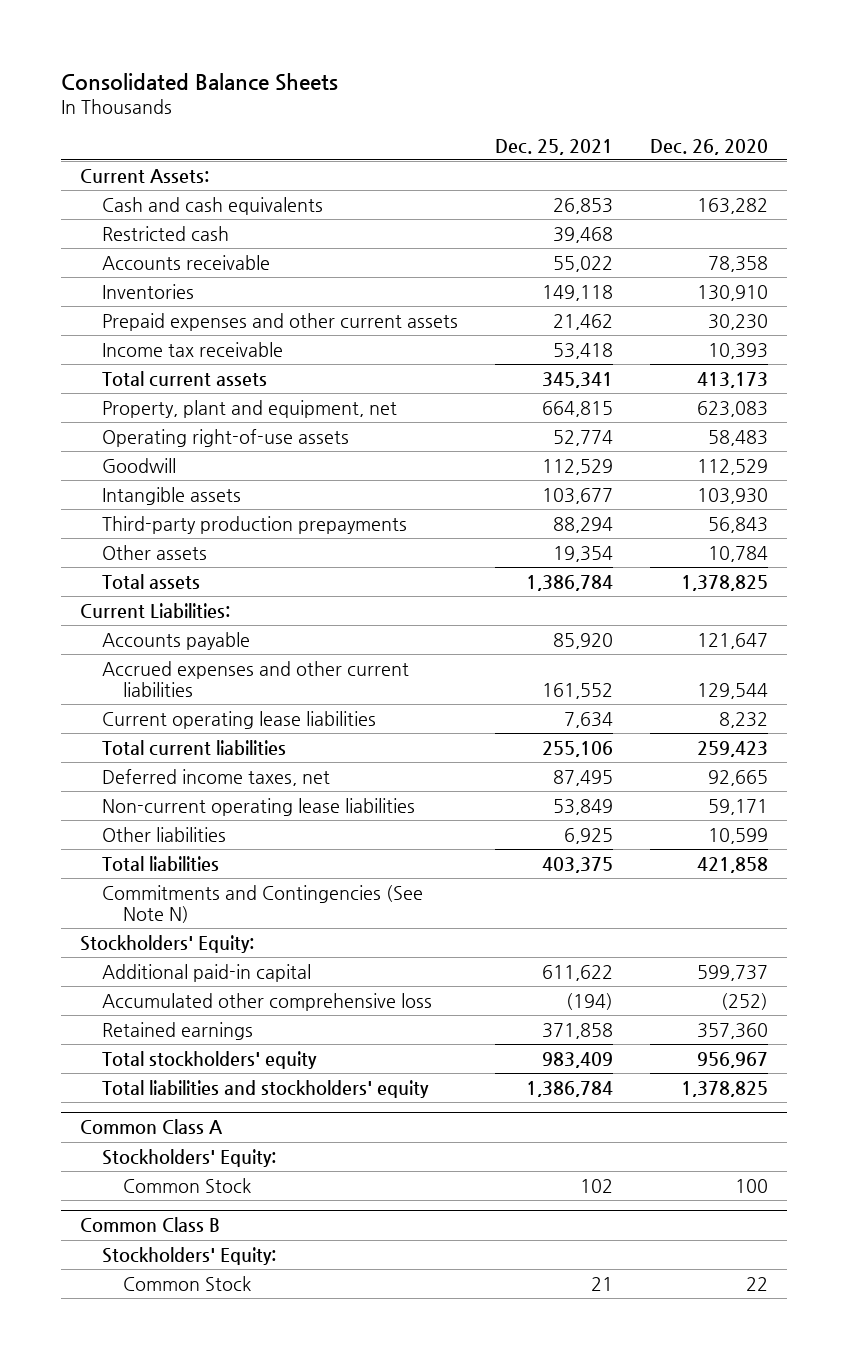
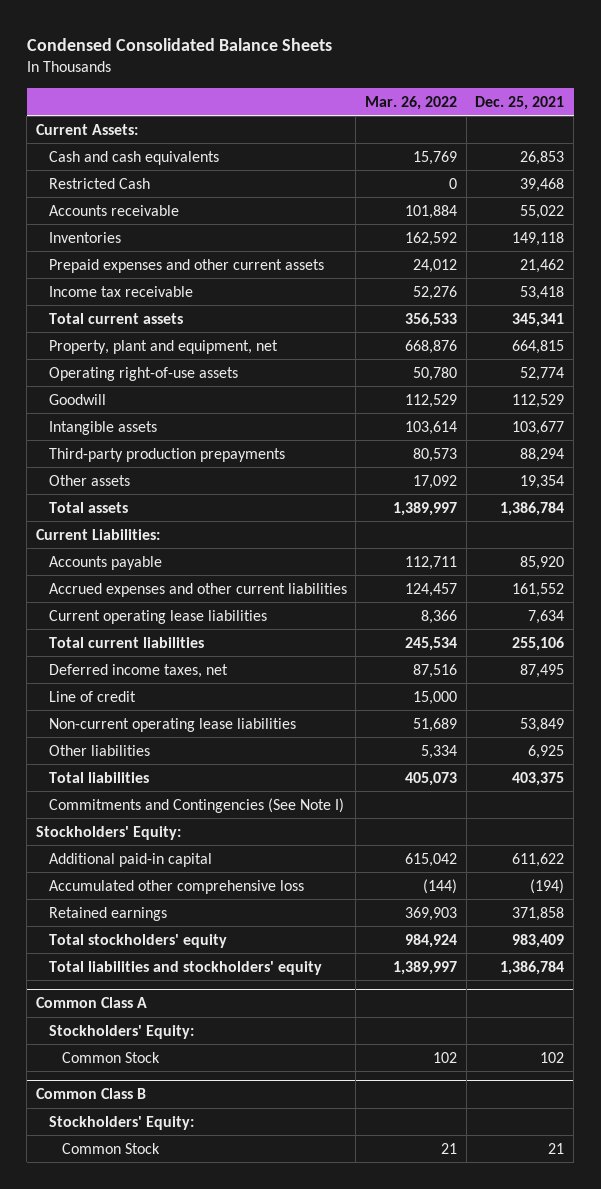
[61,73,339,92] Consolidated Balance Sheets -> [26,38,332,52] Condensed Consolidated Balance Sheets
[650,138,769,155] Dec. 26, 2020 -> none
none -> [365,95,458,110] Mar. 26, 2022
[101,225,229,241] Restricted cash -> [48,177,150,189] Restricted Cash
none -> [48,690,136,702] Line of credit
[101,884,423,924] Commitments and Contingencies (See Note N) -> [48,797,344,813] Commitments and Contingencies (See Note I)

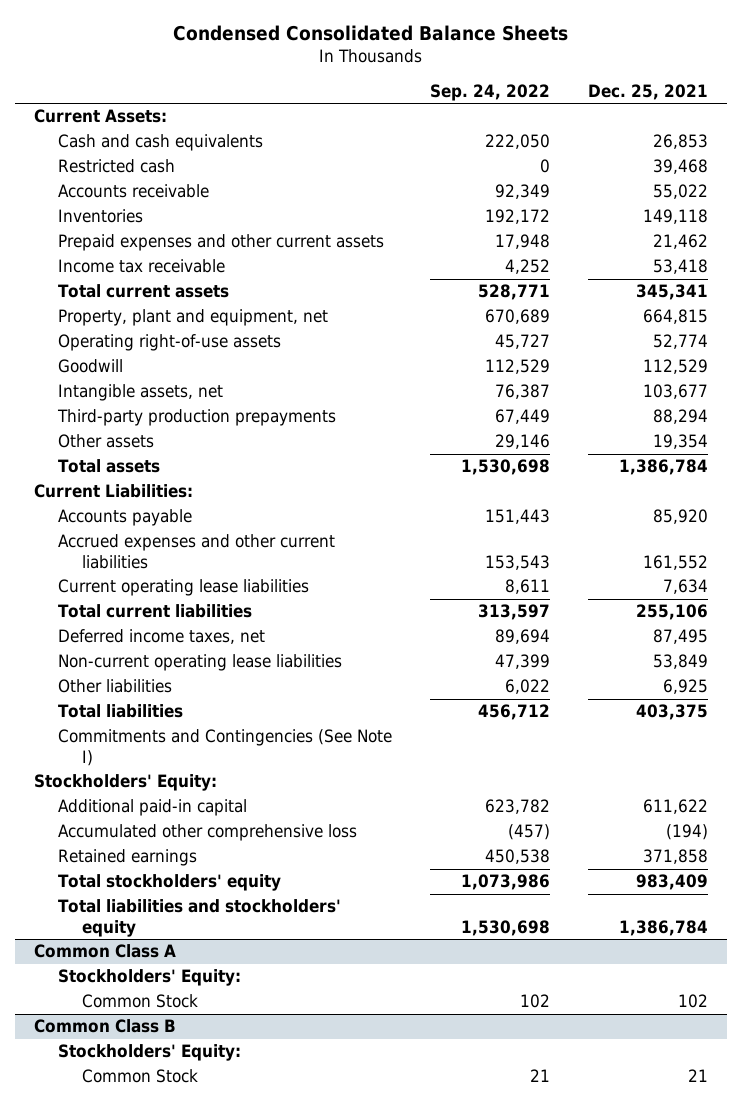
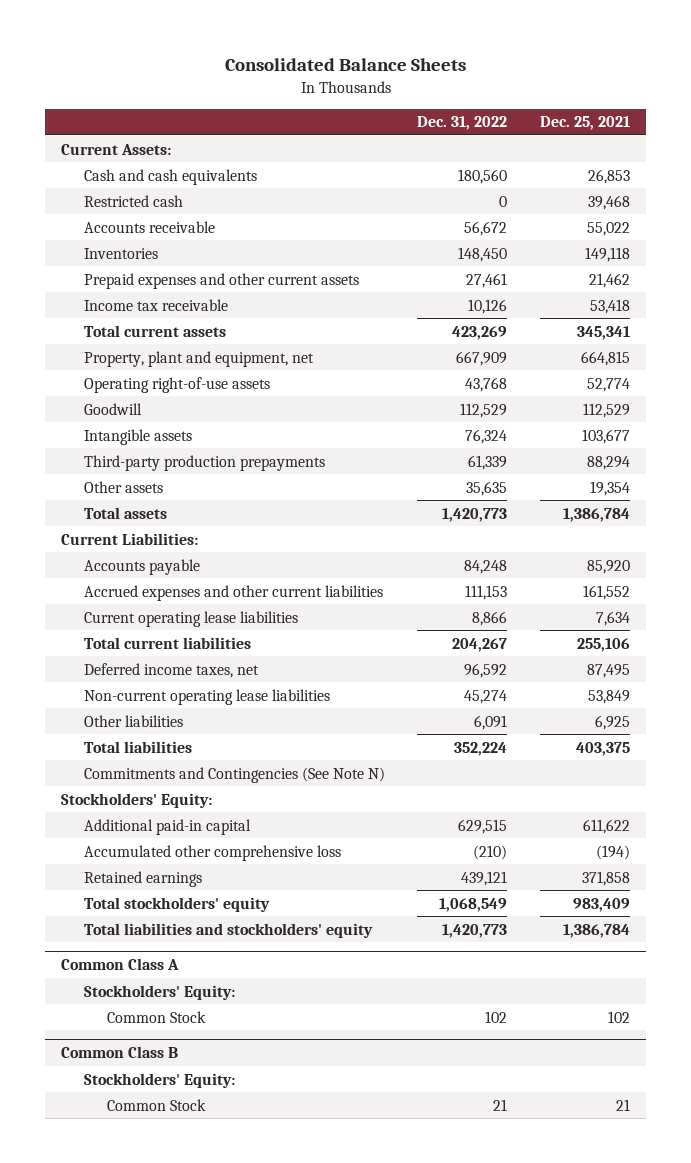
[172,25,568,42] Condensed Consolidated Balance Sheets -> [224,57,466,71] Consolidated Balance Sheets
[429,84,550,102] Sep. 24, 2022 -> none
none -> [417,116,508,131] Dec. 31, 2022
[57,384,223,402] Intangible assets, net -> [84,428,193,445] Intangible assets
[57,729,392,766] Commitments and Contingencies (See Note I) -> [84,766,386,783] Commitments and Contingencies (See Note N)

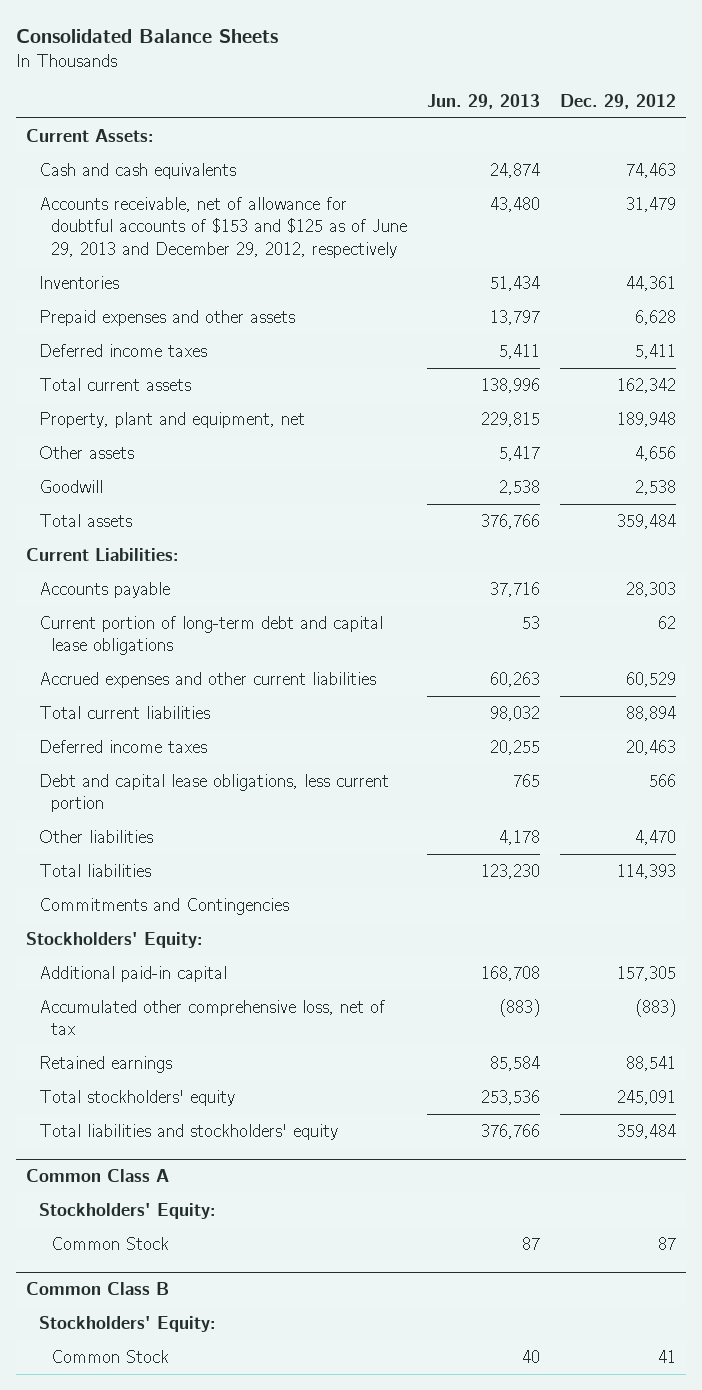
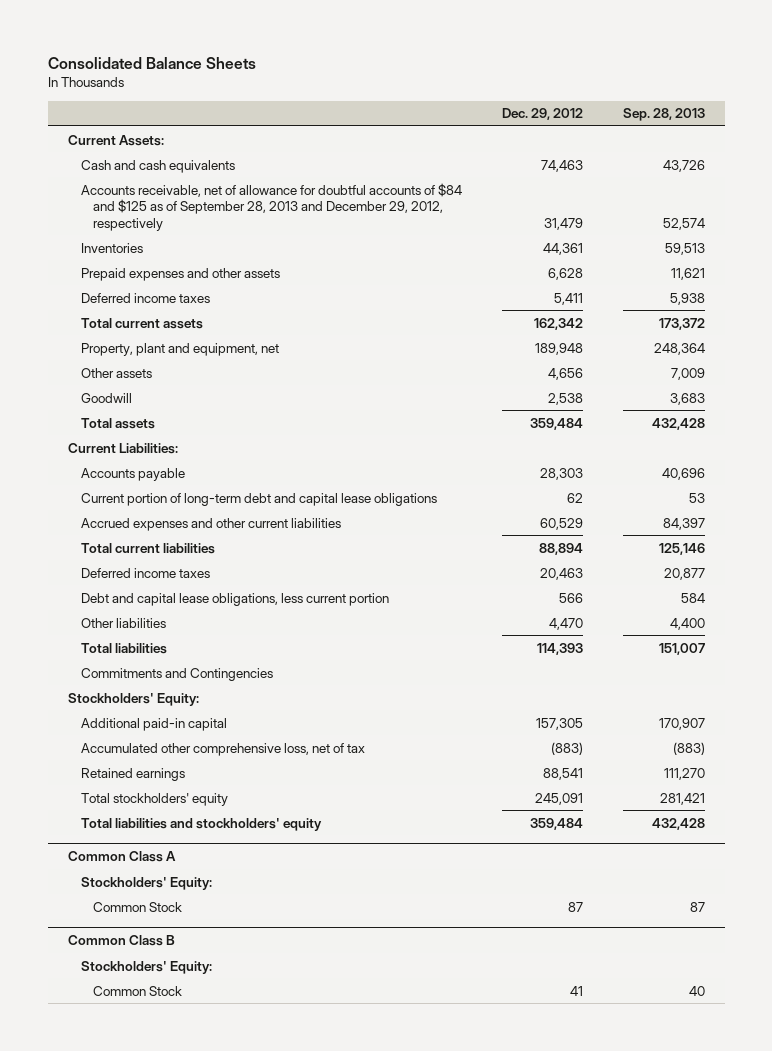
[426,93,540,109] Jun. 29, 2013 -> none
none -> [622,108,705,122] Sep. 28, 2013
[38,196,407,258] Accounts receivable, net of allowance for doubtful accounts of $153 and $125 as of June 29, 2013 and December 29, 2012, respectively -> [80,182,462,231] Accounts receivable, net of allowance for doubtful accounts of $84 and $125 as of September 28, 2013 and December 29, 2012, respectively

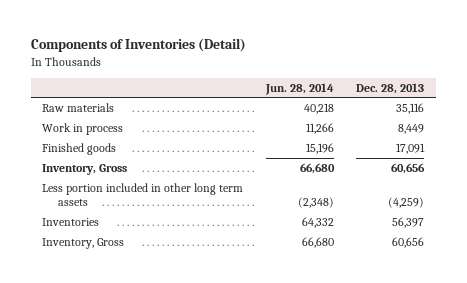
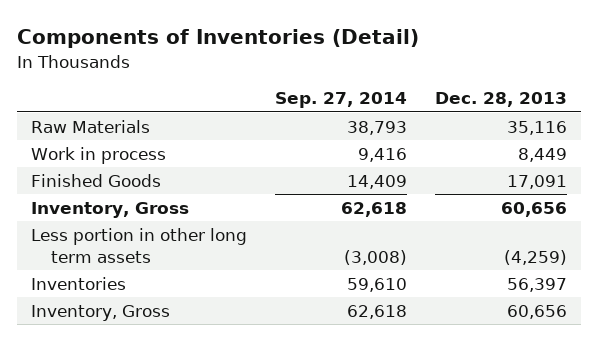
[264,82,334,95] Jun. 28, 2014 -> none
none -> [275,92,408,109] Sep. 27, 2014
[42,102,115,112] Raw materials -> [31,119,151,133] Raw Materials
[42,142,117,155] Finished goods -> [31,173,162,187] Finished Goods
[42,182,244,207] Less portion included in other long term assets -> [31,227,248,263] Less portion in other long term assets

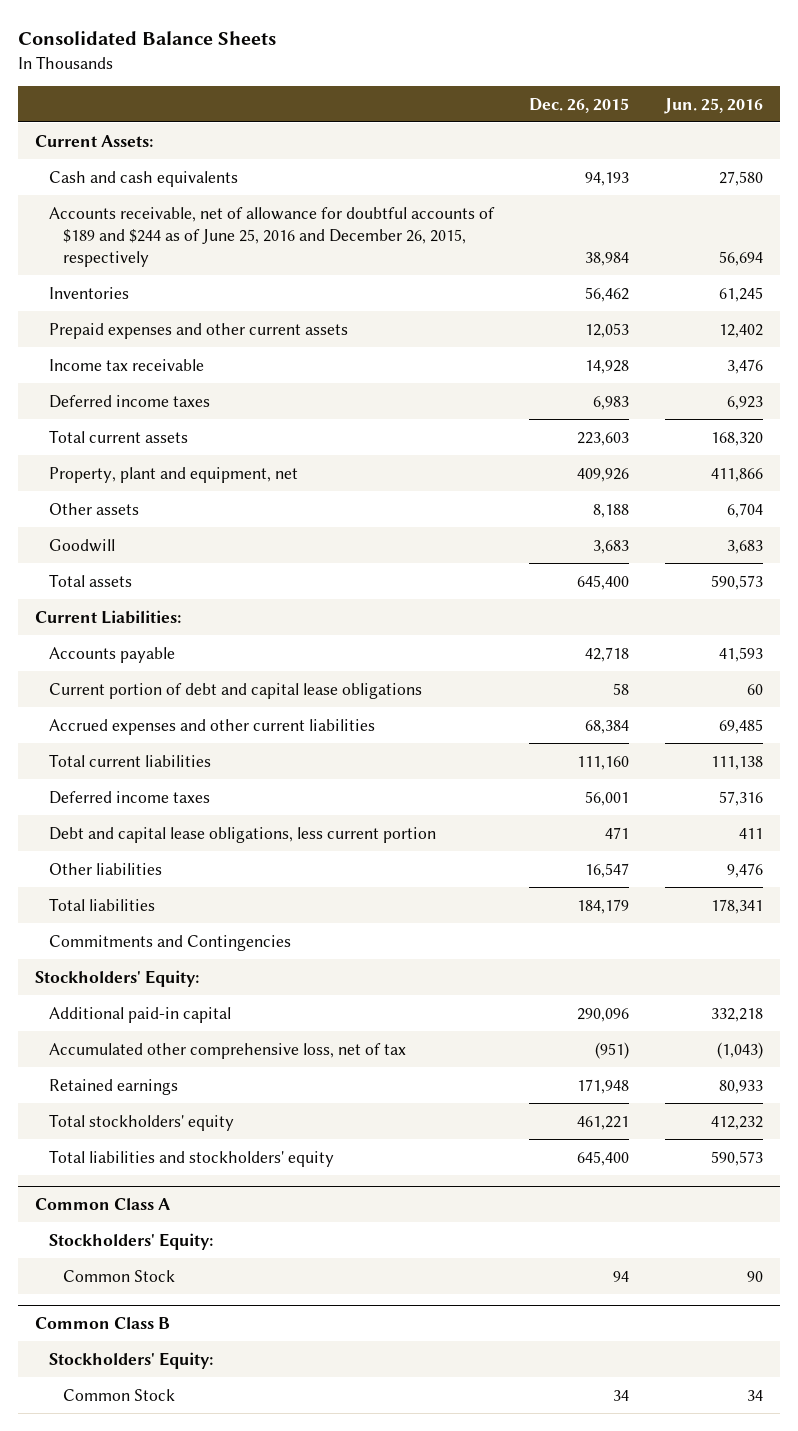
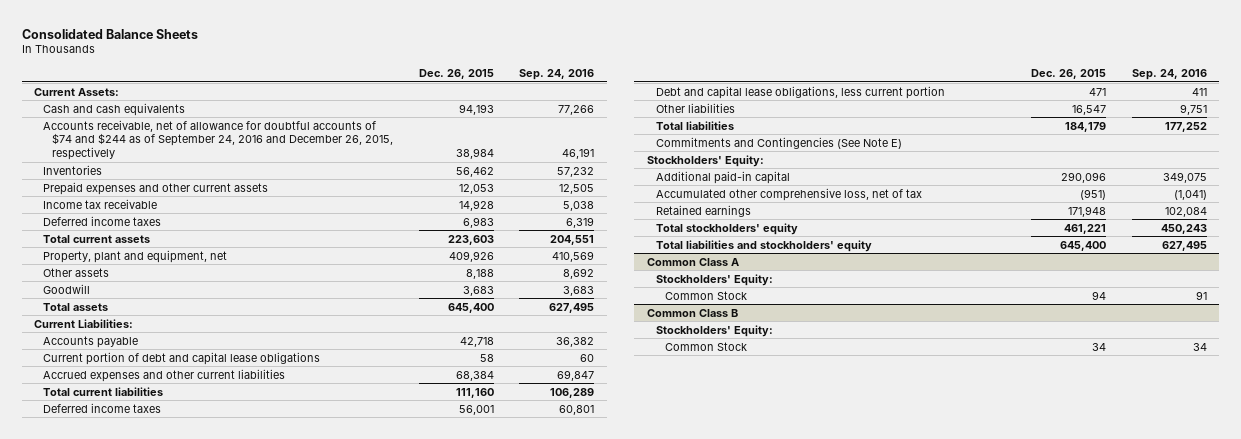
[663,97,763,114] Jun. 25, 2016 -> none
none -> [518,69,594,81] Sep. 24, 2016
[49,206,496,267] Accounts receivable, net of allowance for doubtful accounts of $189 and $244 as of June 25, 2016 and December 26, 2015, respectively -> [43,119,394,161] Accounts receivable, net of allowance for doubtful accounts of $74 and $244 as of September 24, 2016 and December 26, 2015, respectively
[49,934,292,951] Commitments and Contingencies -> [655,136,902,149] Commitments and Contingencies (See Note E)

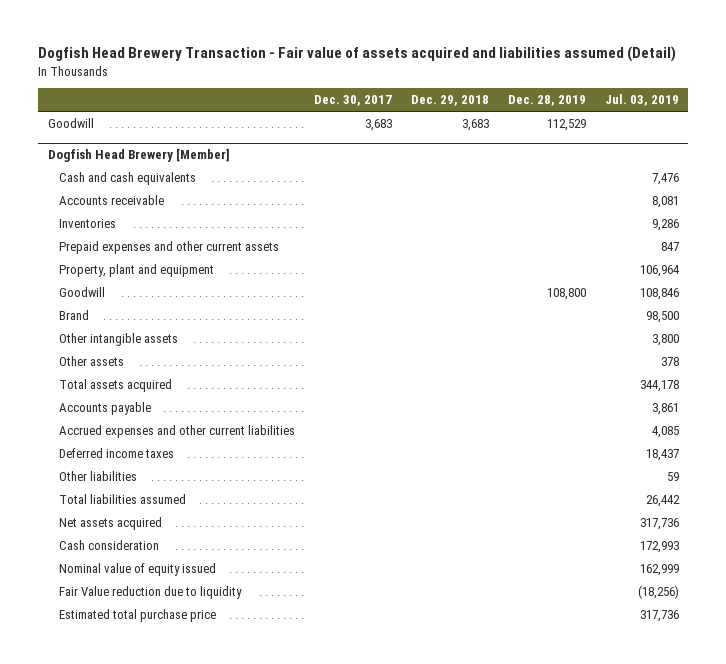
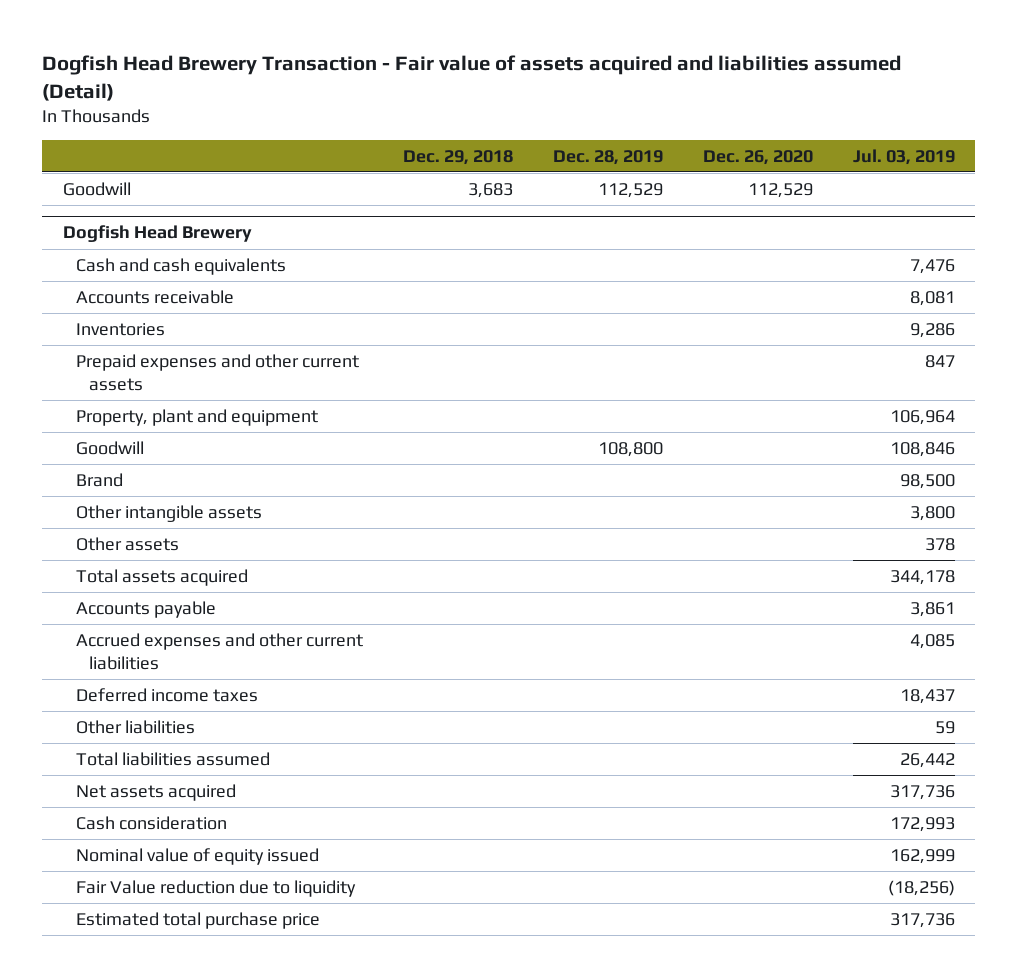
[313,95,392,107] Dec. 30, 2017 -> none
none -> [703,149,814,165] Dec. 26, 2020
[47,148,230,163] Dogfish Head Brewery [Member] -> [62,225,252,243] Dogfish Head Brewery

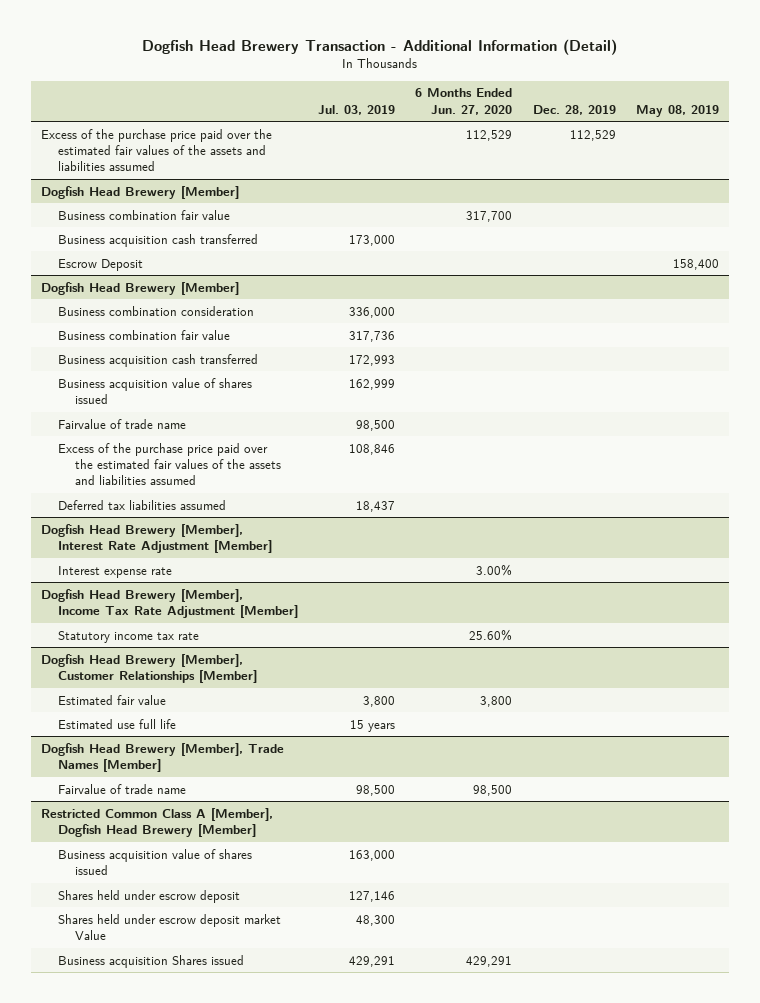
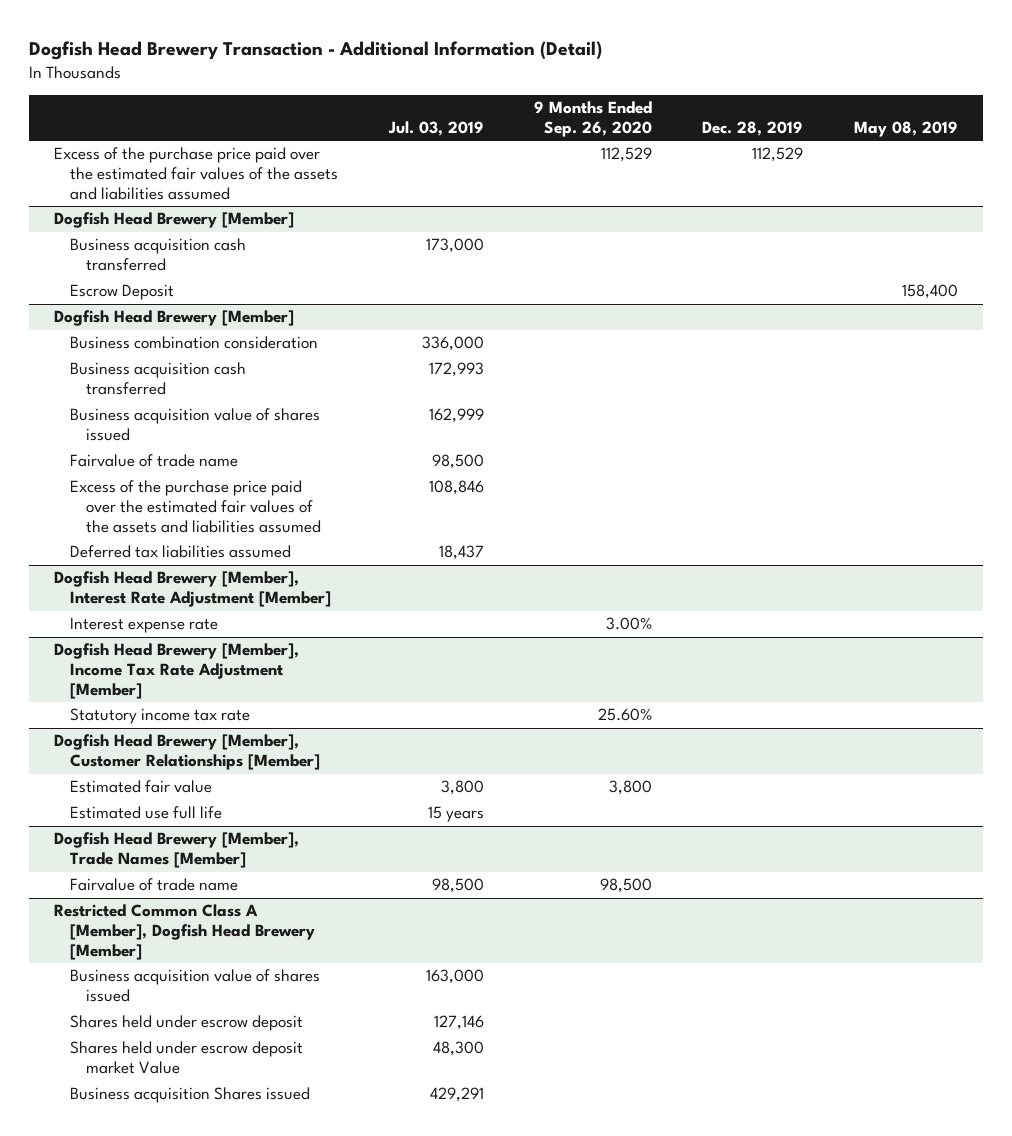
[415,88,513,115] 6 Months Ended Jun. 27, 2020 -> none
none -> [533,101,652,137] 9 Months Ended Sep. 26, 2020
[58,209,231,220] Business combination fair value -> none
[58,329,231,340] Business combination fair value -> none

